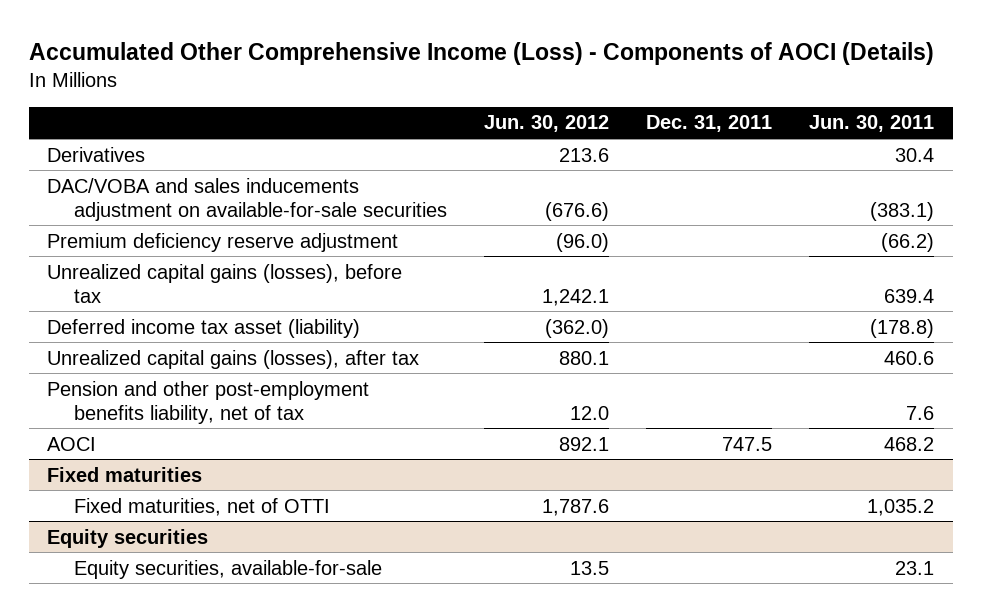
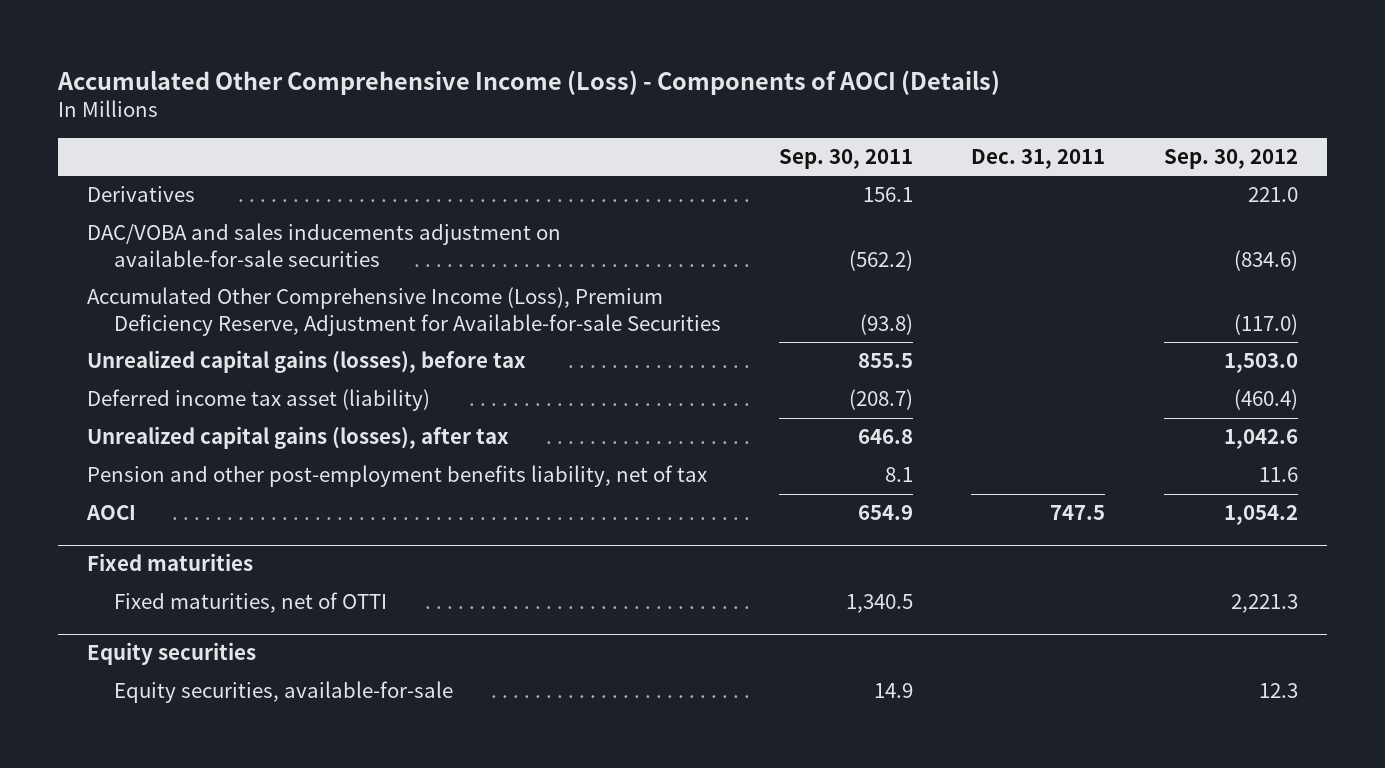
[484,115,610,133] Jun. 30, 2012 -> none
[809,115,935,133] Jun. 30, 2011 -> none
none -> [779,149,914,170] Sep. 30, 2011
none -> [1163,149,1298,170] Sep. 30, 2012
[47,232,399,252] Premium deficiency reserve adjustment -> [87,287,722,336] Accumulated Other Comprehensive Income (Loss), Premium Deficiency Reserve, Adjustment for Available-for-sale Securities

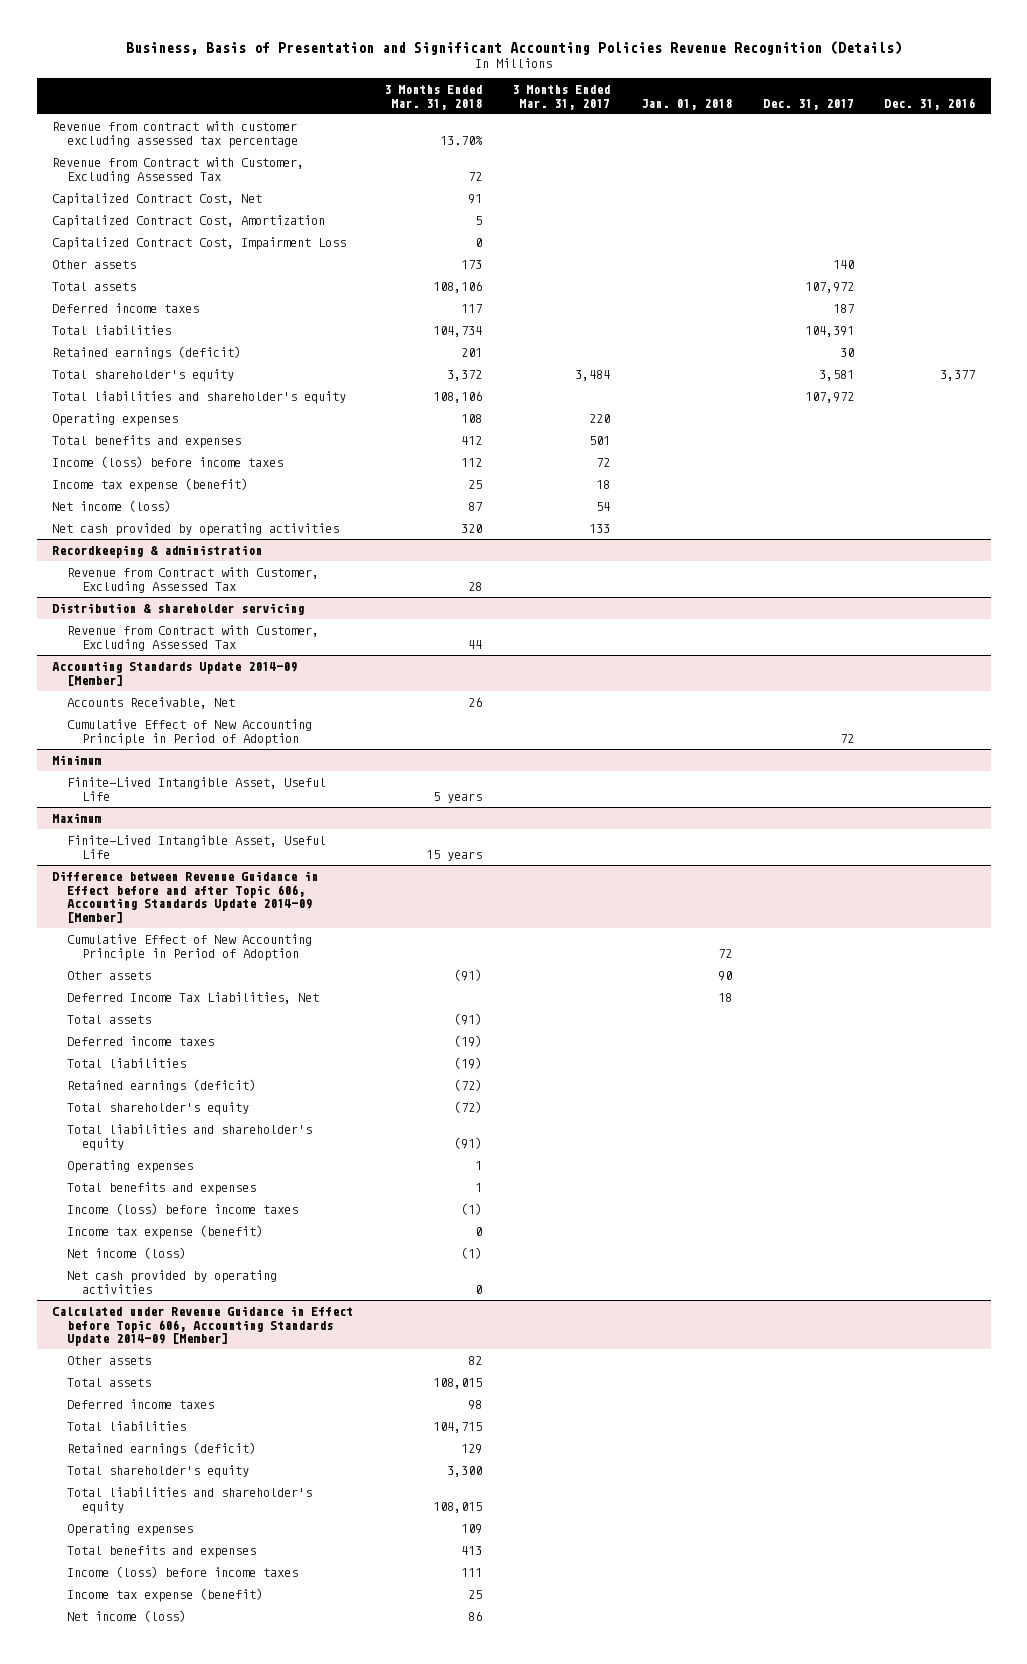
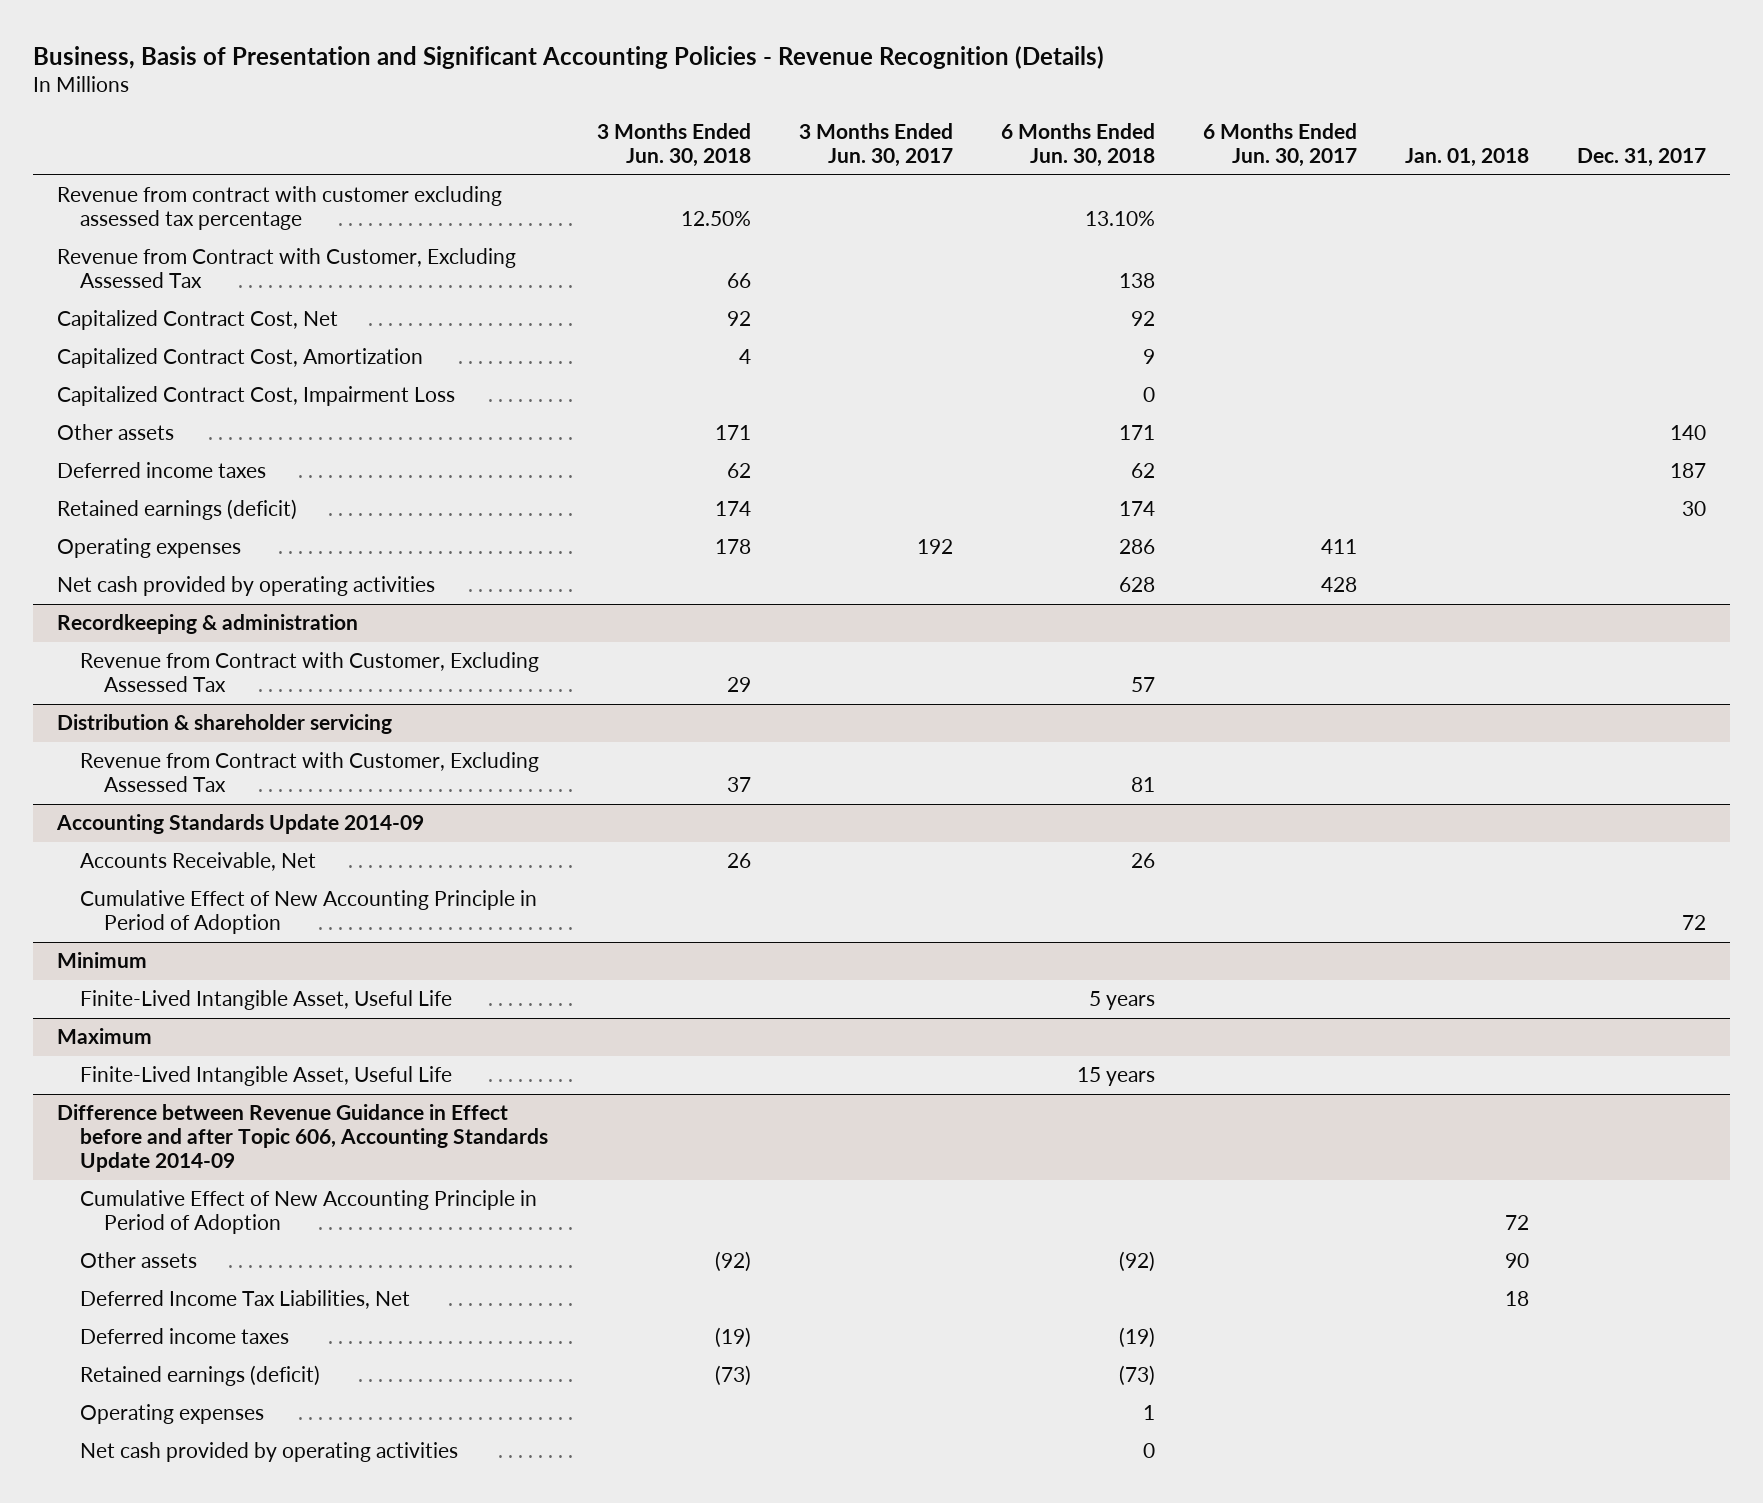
[125,41,902,56] Business, Basis of Presentation and Significant Accounting Policies Revenue Recognition (Details) -> [32,45,1104,69] Business, Basis of Presentation and Significant Accounting Policies - Revenue Recognition (Details)
[383,85,482,110] 3 Months Ended Mar. 31, 2018 -> none
[512,85,611,110] 3 Months Ended Mar. 31, 2017 -> none
[884,97,976,110] Dec. 31, 2016 -> none
none -> [596,123,751,168] 3 Months Ended Jun. 30, 2018
none -> [798,123,953,168] 3 Months Ended Jun. 30, 2017
none -> [1000,123,1155,168] 6 Months Ended Jun. 30, 2018
none -> [1203,123,1358,168] 6 Months Ended Jun. 30, 2017
[52,281,137,291] Total assets -> none
[52,324,172,335] Total liabilities -> none
[52,368,235,382] Total shareholder's equity -> none
[52,390,347,404] Total liabilities and shareholder's equity -> none
[52,434,242,448] Total benefits and expenses -> none
[52,455,284,468] Income (loss) before income taxes -> none
[52,477,249,492] Income tax expense (benefit) -> none
[52,499,172,512] Net income (loss) -> none
[52,660,298,686] Accounting Standards Update 2014-09 [Member] -> [55,814,424,835] Accounting Standards Update 2014-09
[52,870,319,923] Difference between Revenue Guidance in Effect before and after Topic 606, Accounting Standards Update 2014-09 [Member] -> [56,1104,549,1173] Difference between Revenue Guidance in Effect before and after Topic 606, Accounting Standards Update 2014-09
[67,1014,152,1024] Total assets -> none
[67,1057,187,1068] Total liabilities -> none
[67,1101,250,1115] Total shareholder's equity -> none
[67,1123,313,1151] Total liabilities and shareholder's equity -> none
[67,1181,257,1195] Total benefits and expenses -> none
[67,1202,299,1215] Income (loss) before income taxes -> none
[67,1224,264,1239] Income tax expense (benefit) -> none
[67,1246,187,1259] Net income (loss) -> none
[52,1305,354,1347] Calculated under Revenue Guidance in Effect before Topic 606, Accounting Standards Update 2014-09 [Member] -> none
[67,1355,152,1365] Other assets -> none
[67,1377,152,1387] Total assets -> none
[67,1398,215,1409] Deferred income taxes -> none
[67,1420,187,1431] Total liabilities -> none
[67,1441,257,1455] Retained earnings (deficit) -> none
[67,1464,250,1478] Total shareholder's equity -> none
[67,1486,313,1514] Total liabilities and shareholder's equity -> none
[67,1522,194,1536] Operating expenses -> none
[67,1544,257,1558] Total benefits and expenses -> none
[67,1565,299,1578] Income (loss) before income taxes -> none
[67,1587,264,1602] Income tax expense (benefit) -> none
[67,1609,187,1622] Net income (loss) -> none

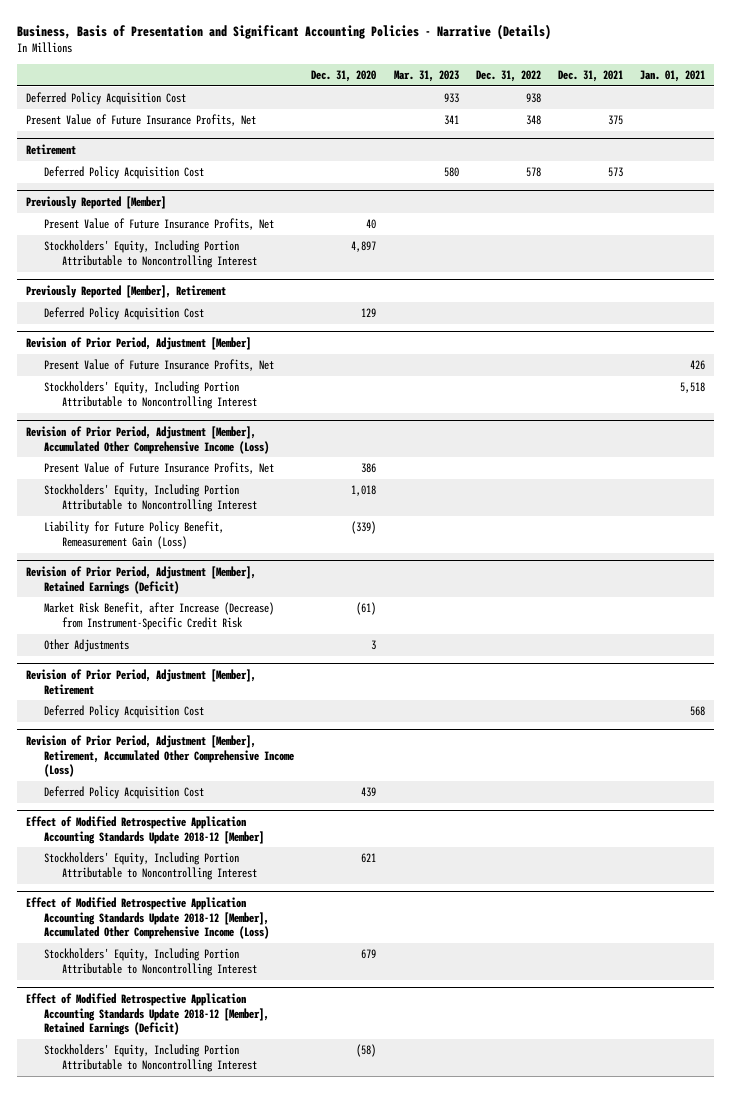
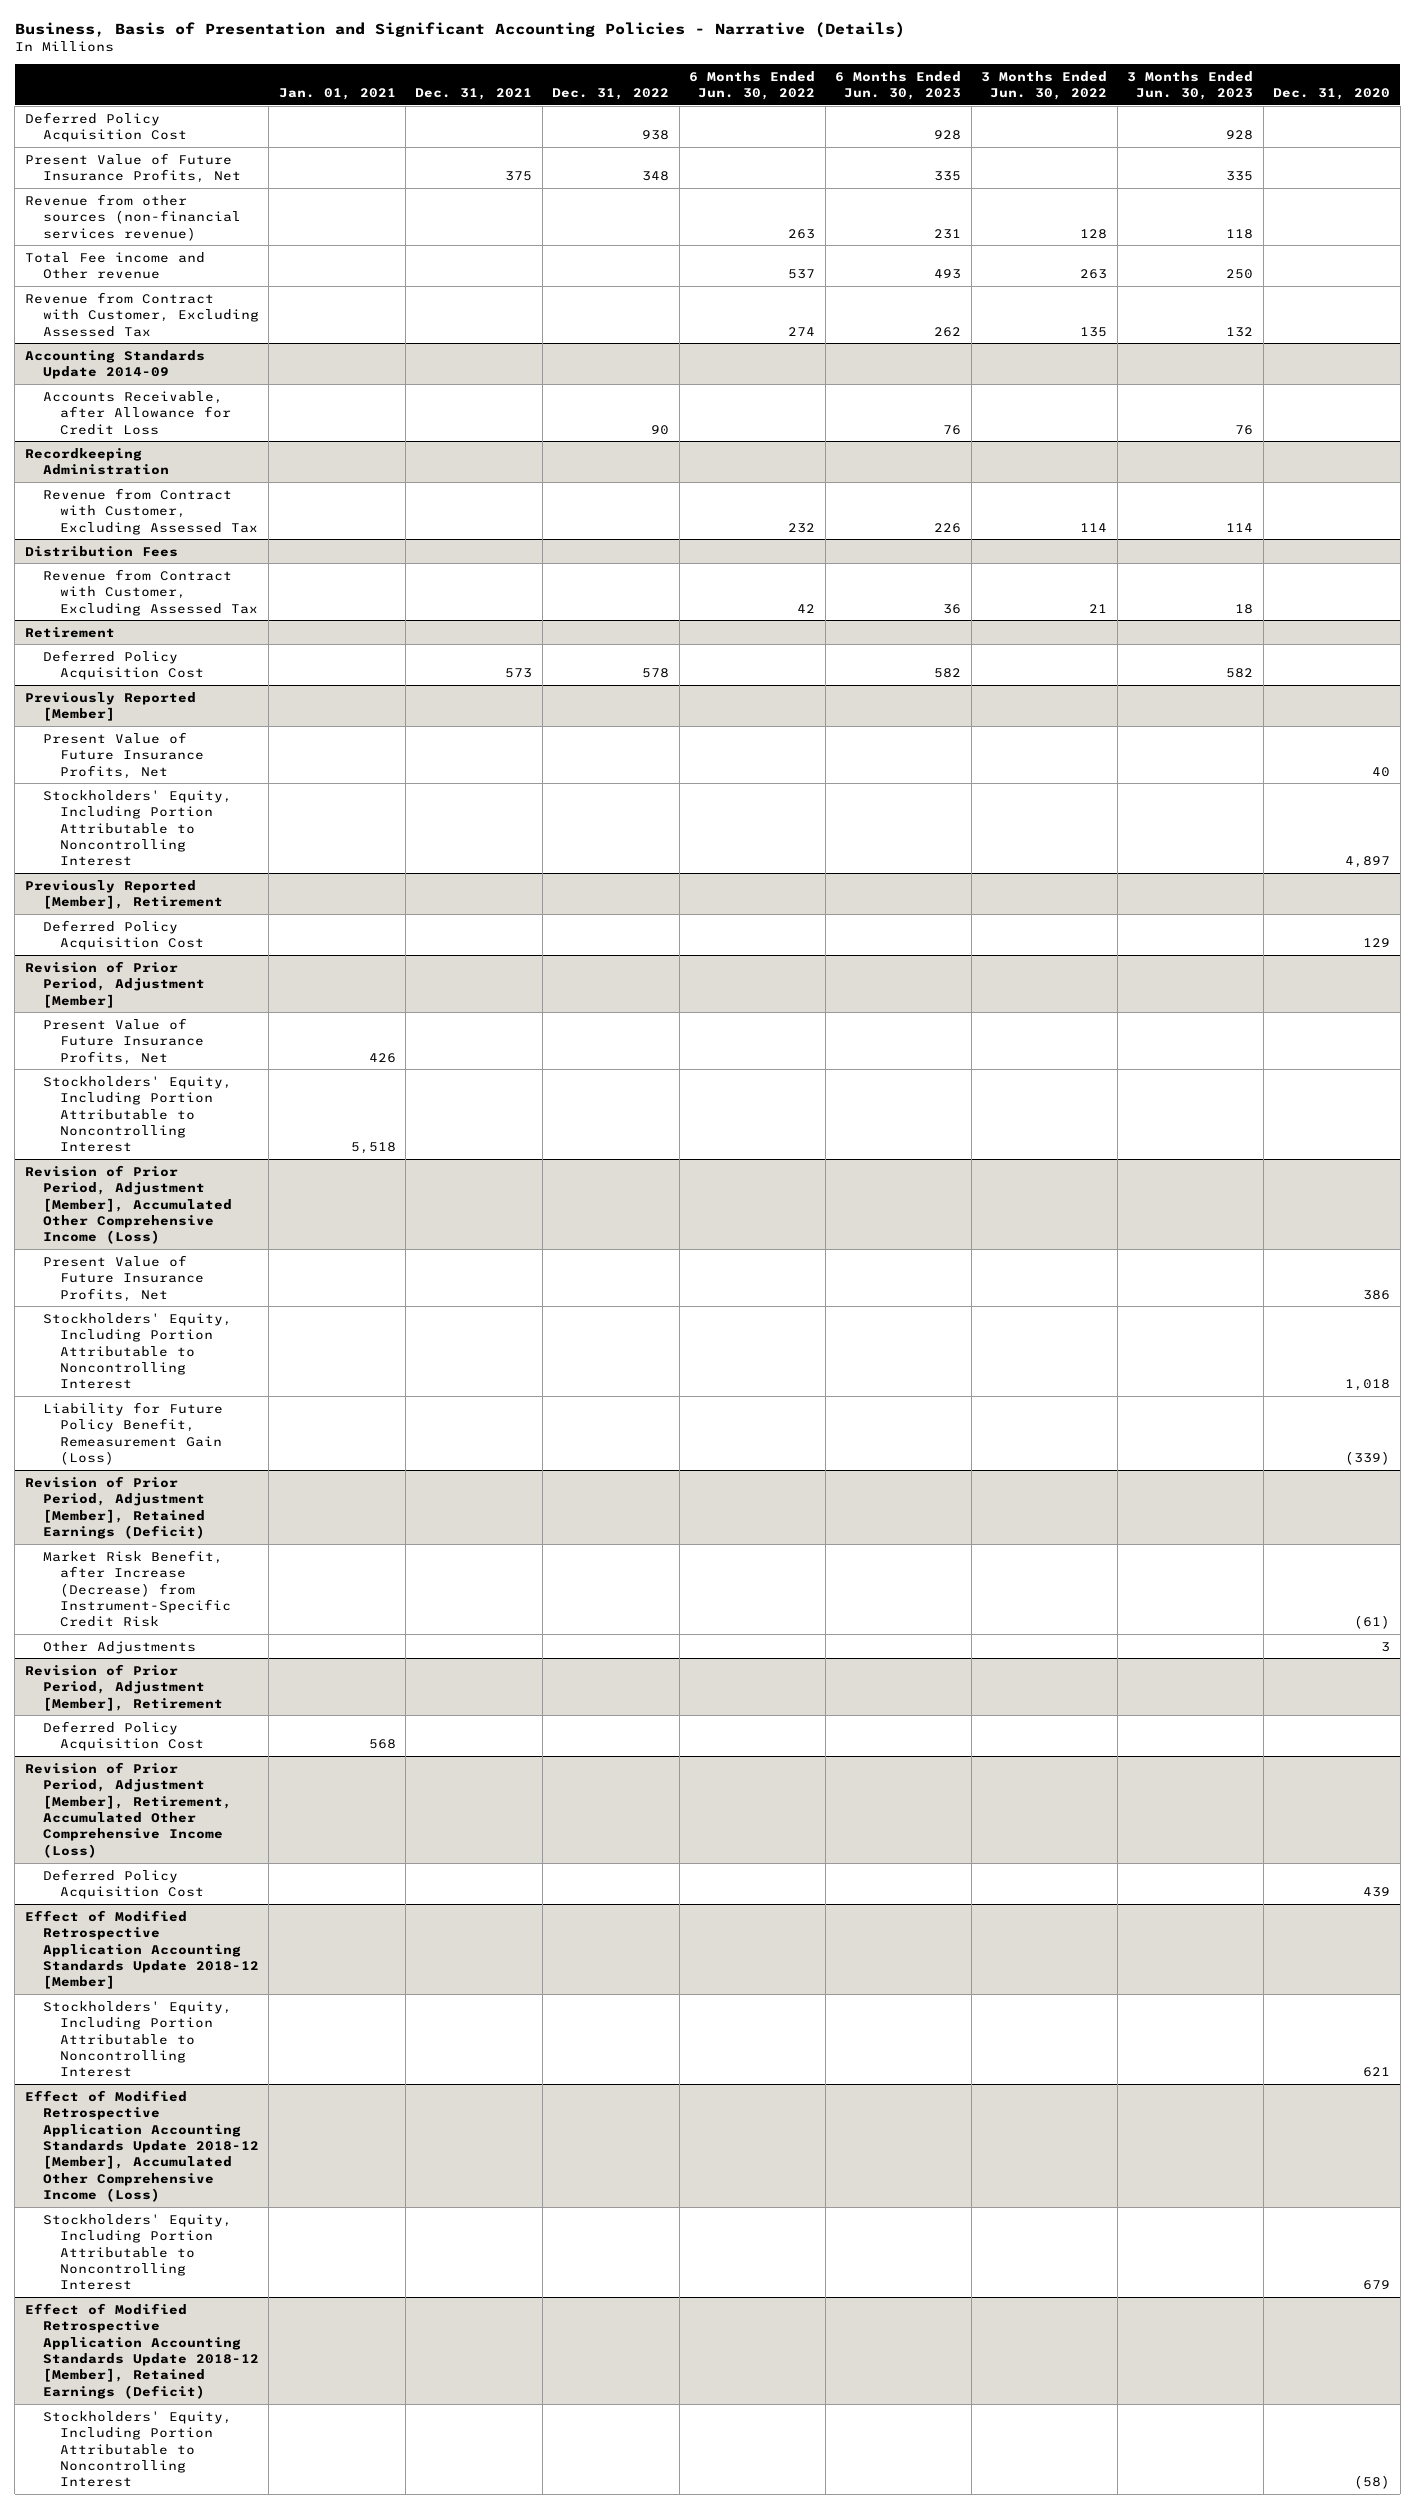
[393,69,459,82] Mar. 31, 2023 -> none
none -> [689,70,816,101] 6 Months Ended Jun. 30, 2022
none -> [835,70,962,101] 6 Months Ended Jun. 30, 2023
none -> [981,70,1108,101] 3 Months Ended Jun. 30, 2022
none -> [1127,70,1254,101] 3 Months Ended Jun. 30, 2023
none -> [24,193,241,241] Revenue from other sources (non-financial services revenue)
none -> [24,251,205,280] Total Fee income and Other revenue
none -> [24,291,259,337] Revenue from Contract with Customer, Excluding Assessed Tax
none -> [24,349,205,380] Accounting Standards Update 2014-09
none -> [42,390,232,435] Accounts Receivable, after Allowance for Credit Loss
none -> [24,447,169,476] Recordkeeping Administration
none -> [42,487,259,535] Revenue from Contract with Customer, Excluding Assessed Tax
none -> [24,545,178,557] Distribution Fees
none -> [42,568,259,616] Revenue from Contract with Customer, Excluding Assessed Tax

